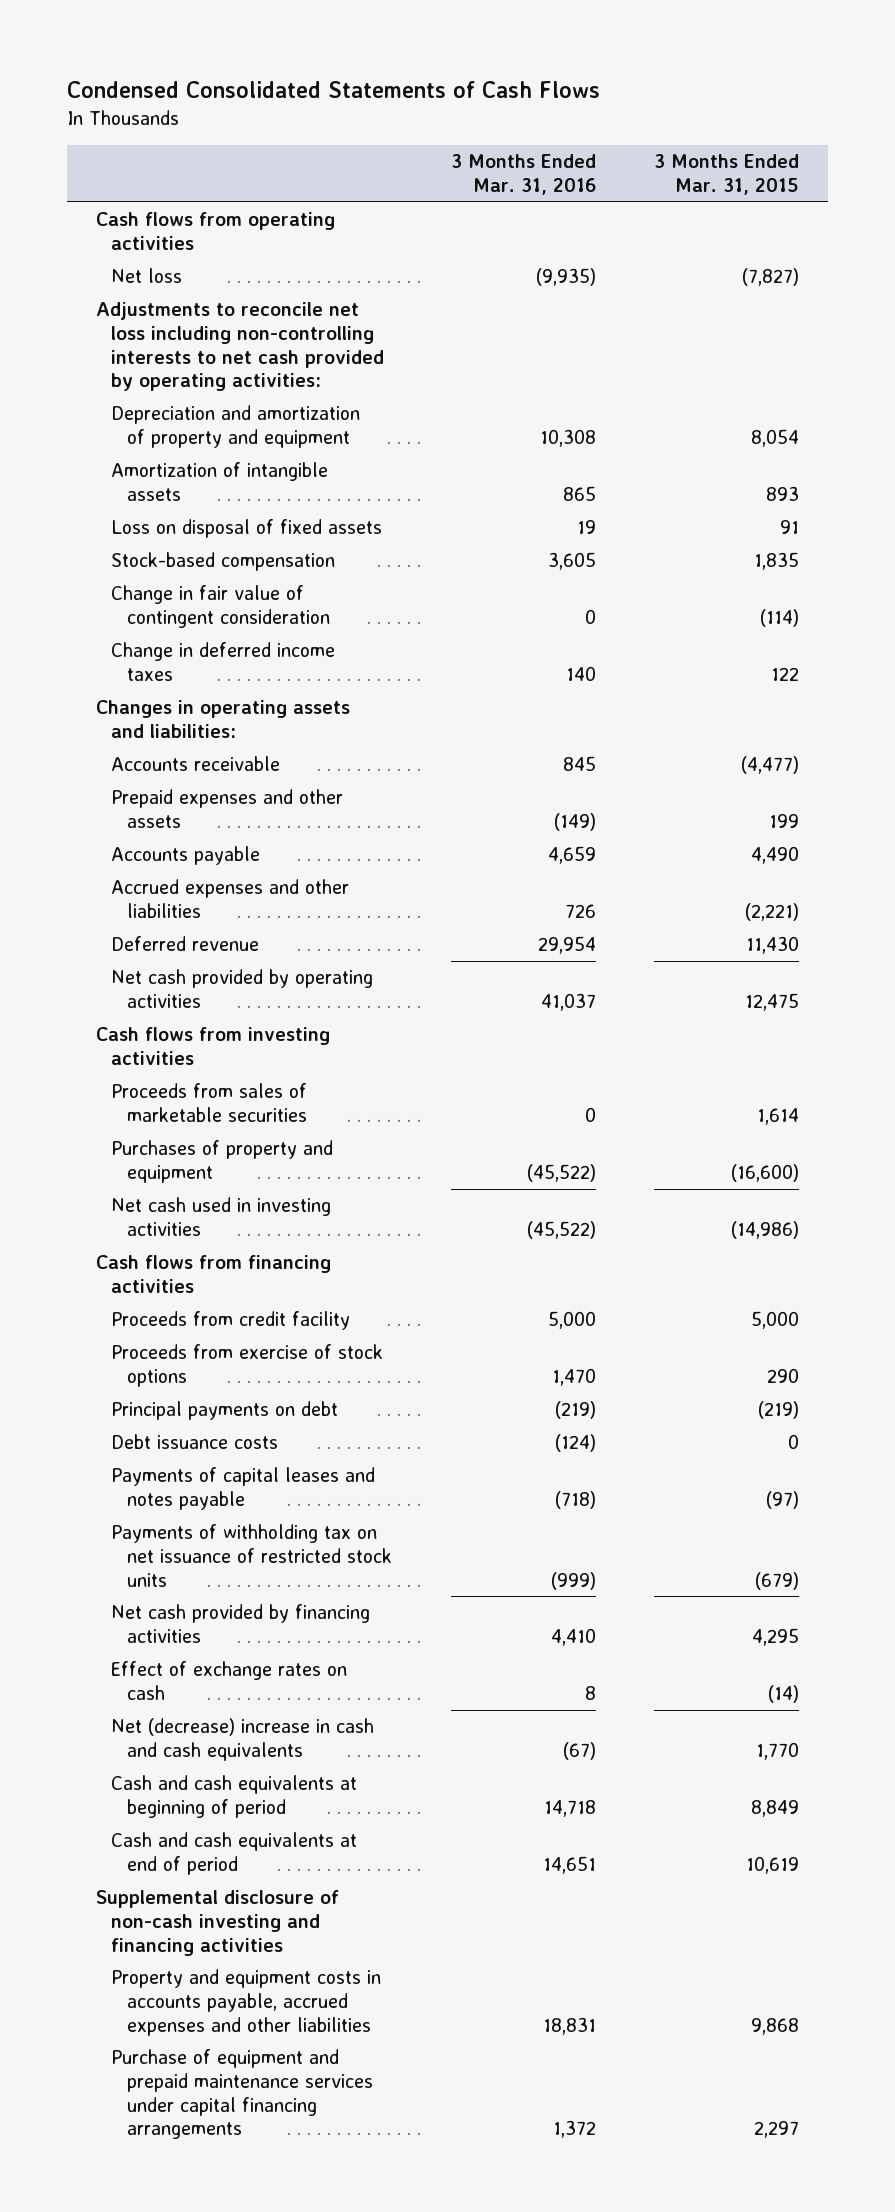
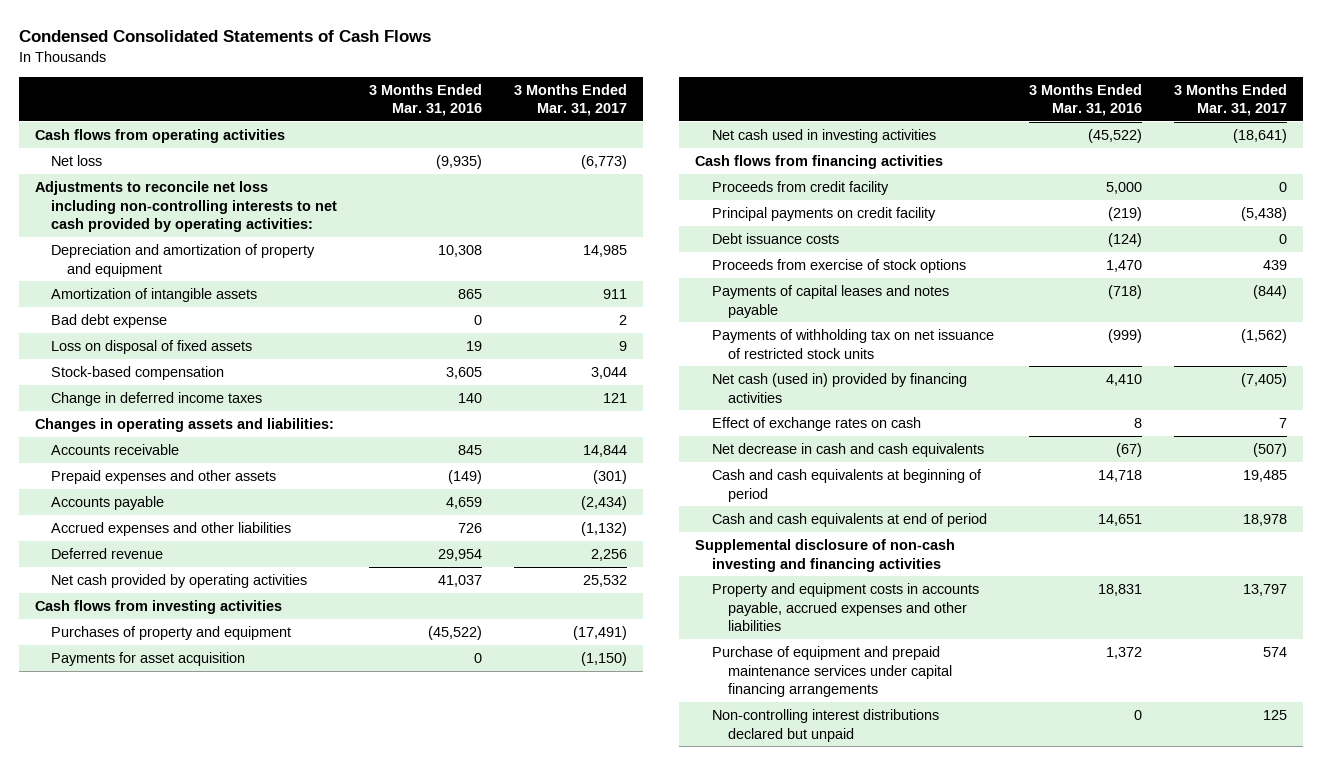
[654,154,800,196] 3 Months Ended Mar. 31, 2015 -> none
none -> [513,83,627,117] 3 Months Ended Mar. 31, 2017
none -> [51,313,168,328] Bad debt expense
[111,585,330,629] Change in fair value of contingent consideration -> none
[111,1083,308,1123] Proceeds from sales of marketable securities -> none
none -> [51,651,246,666] Payments for asset acquisition
[111,1401,339,1421] Principal payments on debt -> [711,206,936,221] Principal payments on credit facility
[111,1344,384,1388] Proceeds from exercise of stock options -> [711,258,966,273] Proceeds from exercise of stock options
[111,1604,371,1644] Net cash provided by financing activities -> [711,372,967,403] Net cash (used in) provided by financing activities
[111,1718,375,1762] Net (decrease) increase in cash and cash equivalents -> [711,442,984,457] Net decrease in cash and cash equivalents
none -> [711,708,939,742] Non-controlling interest distributions declared but unpaid

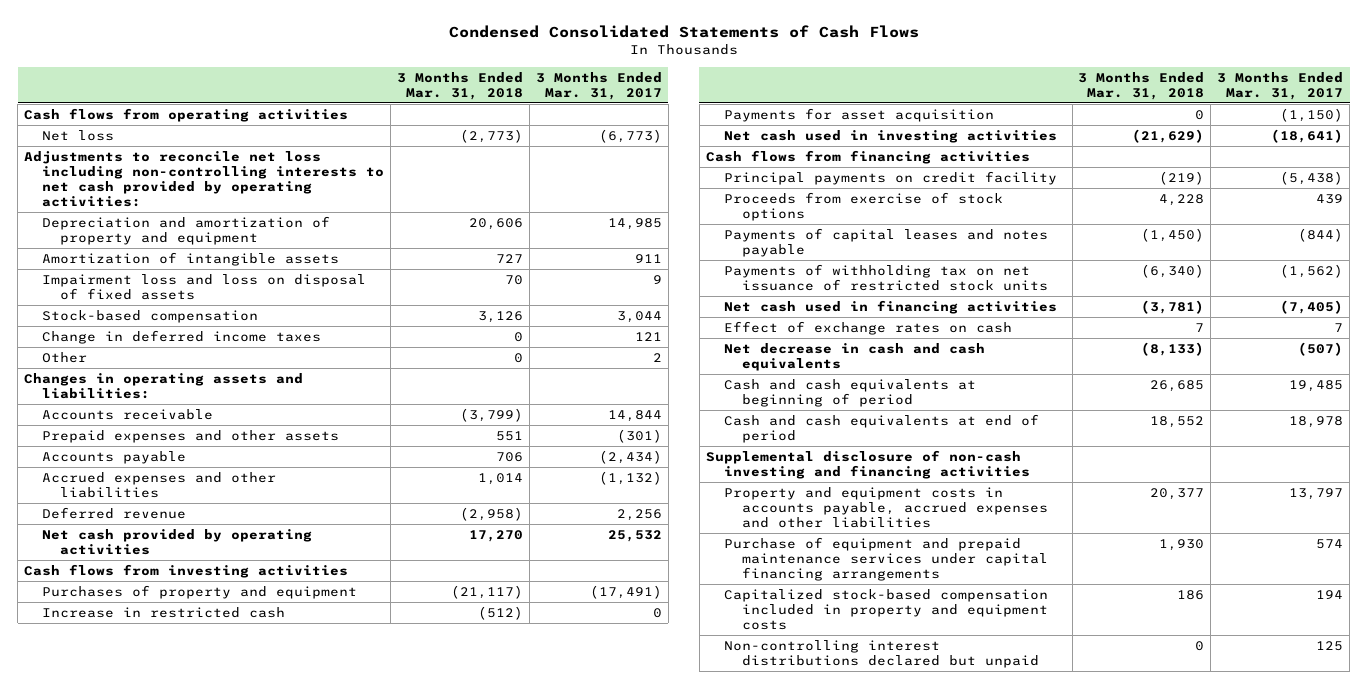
[368,83,482,117] 3 Months Ended Mar. 31, 2016 -> none
none -> [396,71,523,100] 3 Months Ended Mar. 31, 2018
[51,313,168,328] Bad debt expense -> none
[51,339,253,354] Loss on disposal of fixed assets -> [42,273,367,300] Impairment loss and loss on disposal of fixed assets
none -> [42,351,88,363] Other
none -> [42,606,286,618] Increase in restricted cash
[711,180,889,195] Proceeds from credit facility -> none
[711,232,839,244] Debt issuance costs -> none
[711,372,967,403] Net cash (used in) provided by financing activities -> [723,299,1057,314] Net cash used in financing activities
none -> [723,588,1048,630] Capitalized stock-based compensation included in property and equipment costs

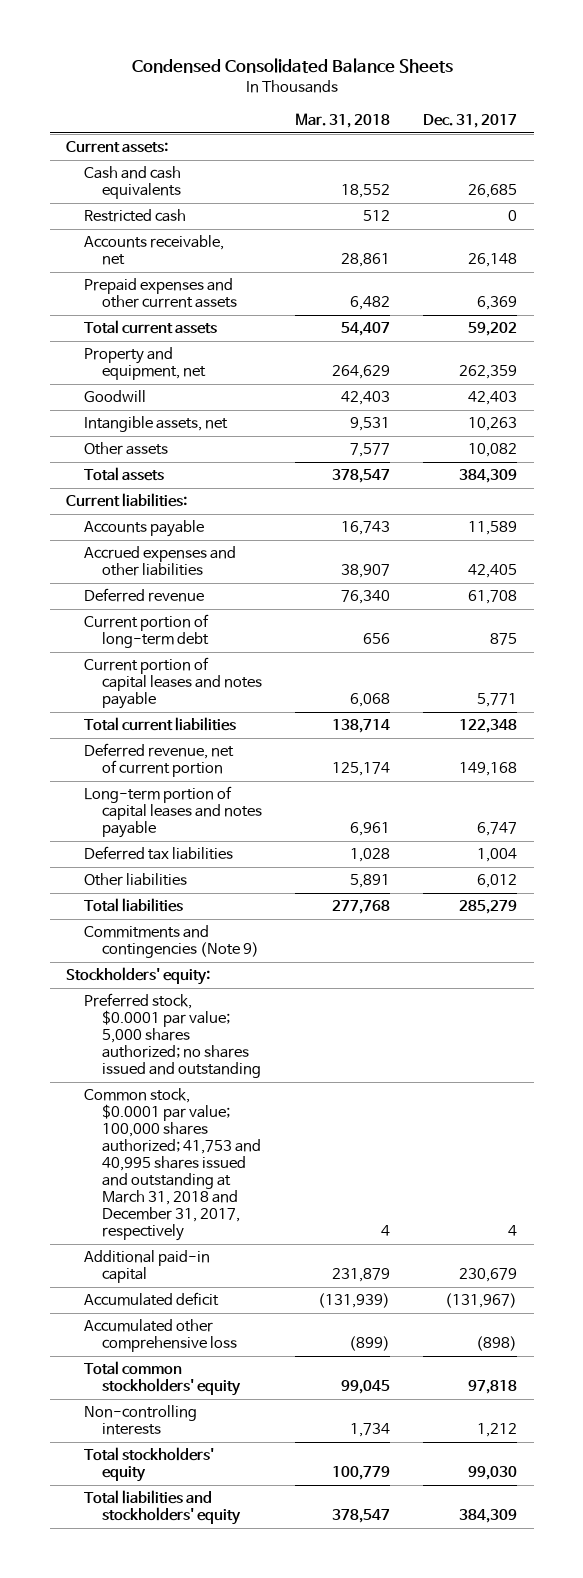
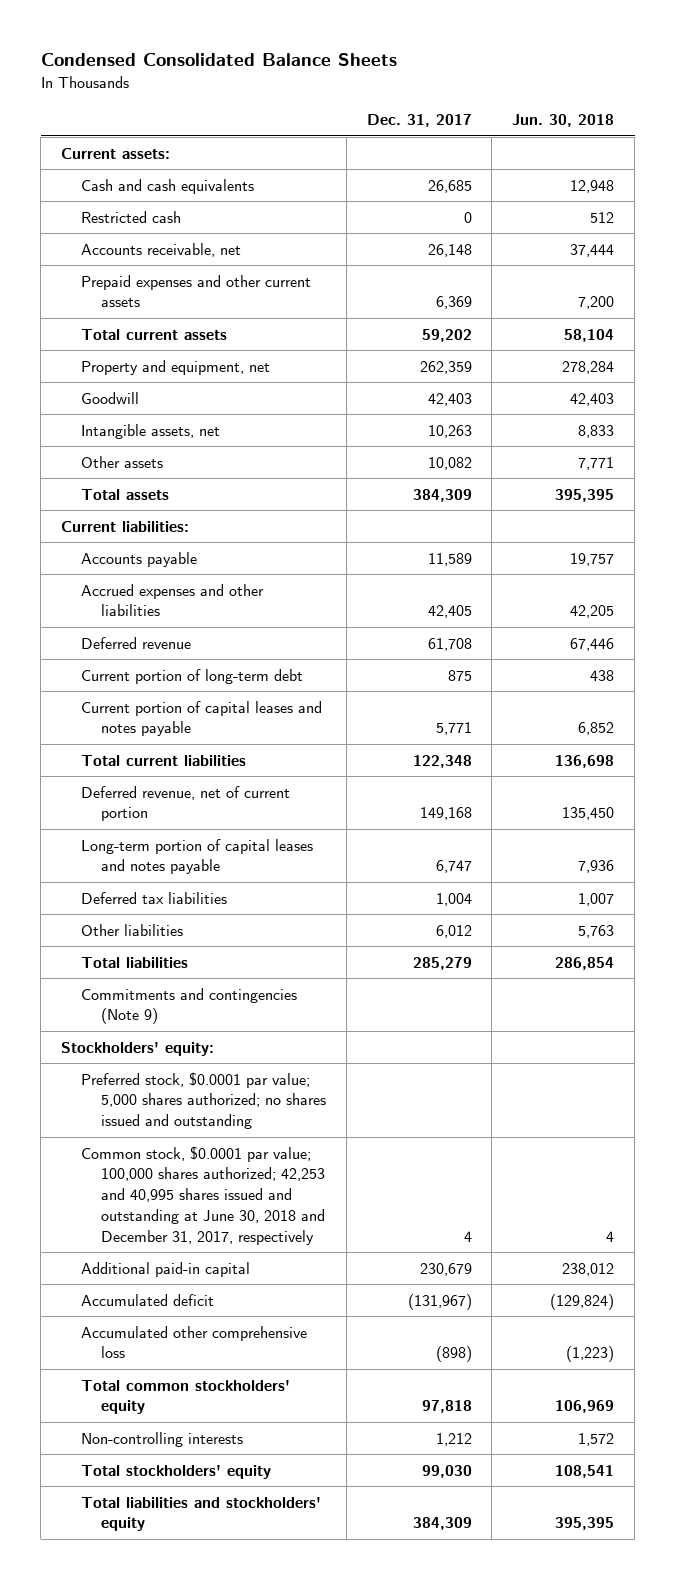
[295,112,391,128] Mar. 31, 2018 -> none
none -> [512,114,615,128] Jun. 30, 2018
[84,1088,262,1242] Common stock, $0.0001 par value; 100,000 shares authorized; 41,753 and 40,995 shares issued and outstanding at March 31, 2018 and December 31, 2017, respectively -> [80,1145,325,1246] Common stock, $0.0001 par value; 100,000 shares authorized; 42,253 and 40,995 shares issued and outstanding at June 30, 2018 and December 31, 2017, respectively

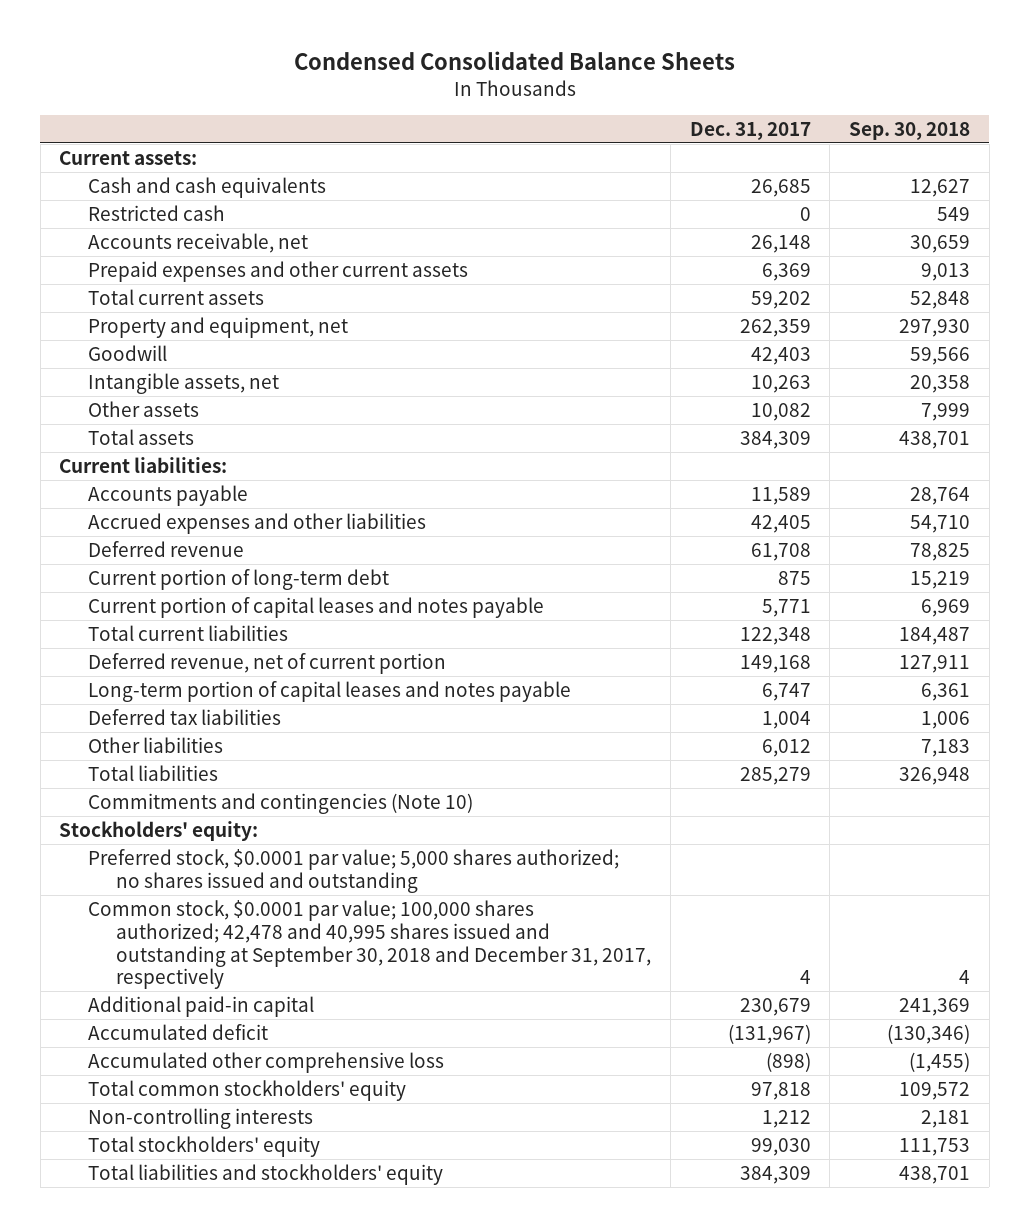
[512,114,615,128] Jun. 30, 2018 -> none
none -> [849,121,971,140] Sep. 30, 2018
[80,987,297,1025] Commitments and contingencies (Note 9) -> [87,792,473,814] Commitments and contingencies (Note 10)
[80,1145,325,1246] Common stock, $0.0001 par value; 100,000 shares authorized; 42,253 and 40,995 shares issued and outstanding at June 30, 2018 and December 31, 2017, respectively -> [87,899,652,990] Common stock, $0.0001 par value; 100,000 shares authorized; 42,478 and 40,995 shares issued and outstanding at September 30, 2018 and December 31, 2017, respectively

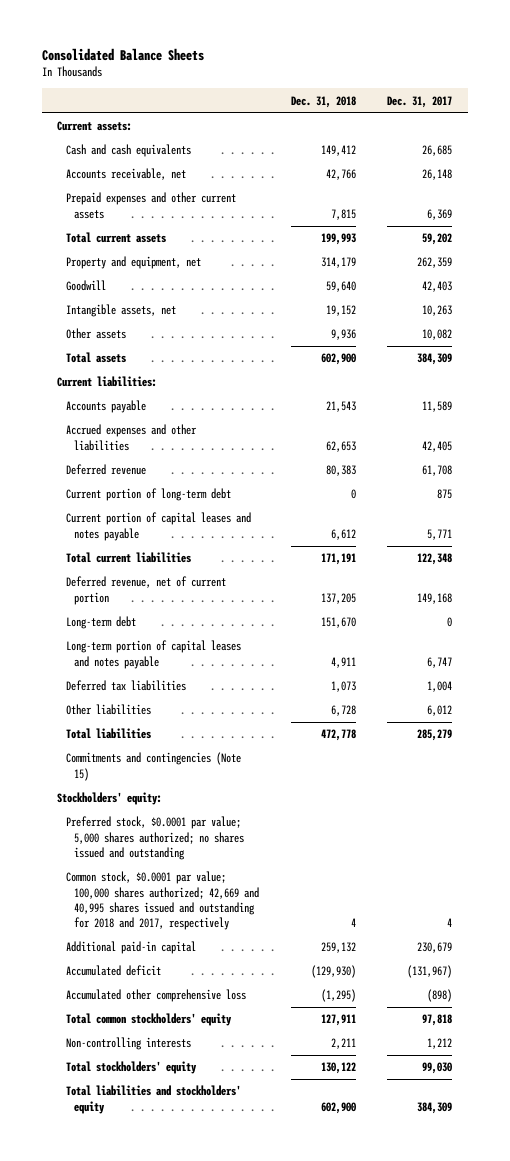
[293,50,735,70] Condensed Consolidated Balance Sheets -> [41,48,204,62] Consolidated Balance Sheets
[849,121,971,140] Sep. 30, 2018 -> none
none -> [290,95,356,108] Dec. 31, 2018
[87,204,225,221] Restricted cash -> none
none -> [65,616,136,630] Long-term debt
[87,792,473,814] Commitments and contingencies (Note 10) -> [65,752,241,781] Commitments and contingencies (Note 15)
[87,899,652,990] Common stock, $0.0001 par value; 100,000 shares authorized; 42,478 and 40,995 shares issued and outstanding at September 30, 2018 and December 31, 2017, respectively -> [65,871,260,931] Common stock, $0.0001 par value; 100,000 shares authorized; 42,669 and 40,995 shares issued and outstanding for 2018 and 2017, respectively

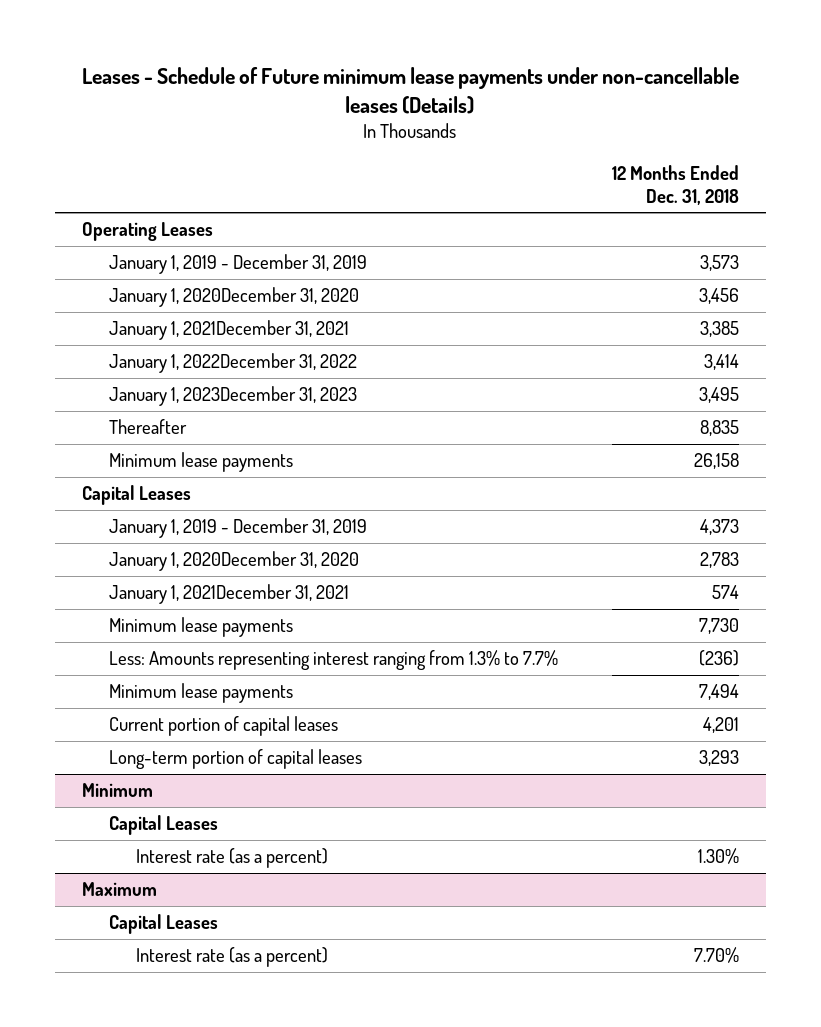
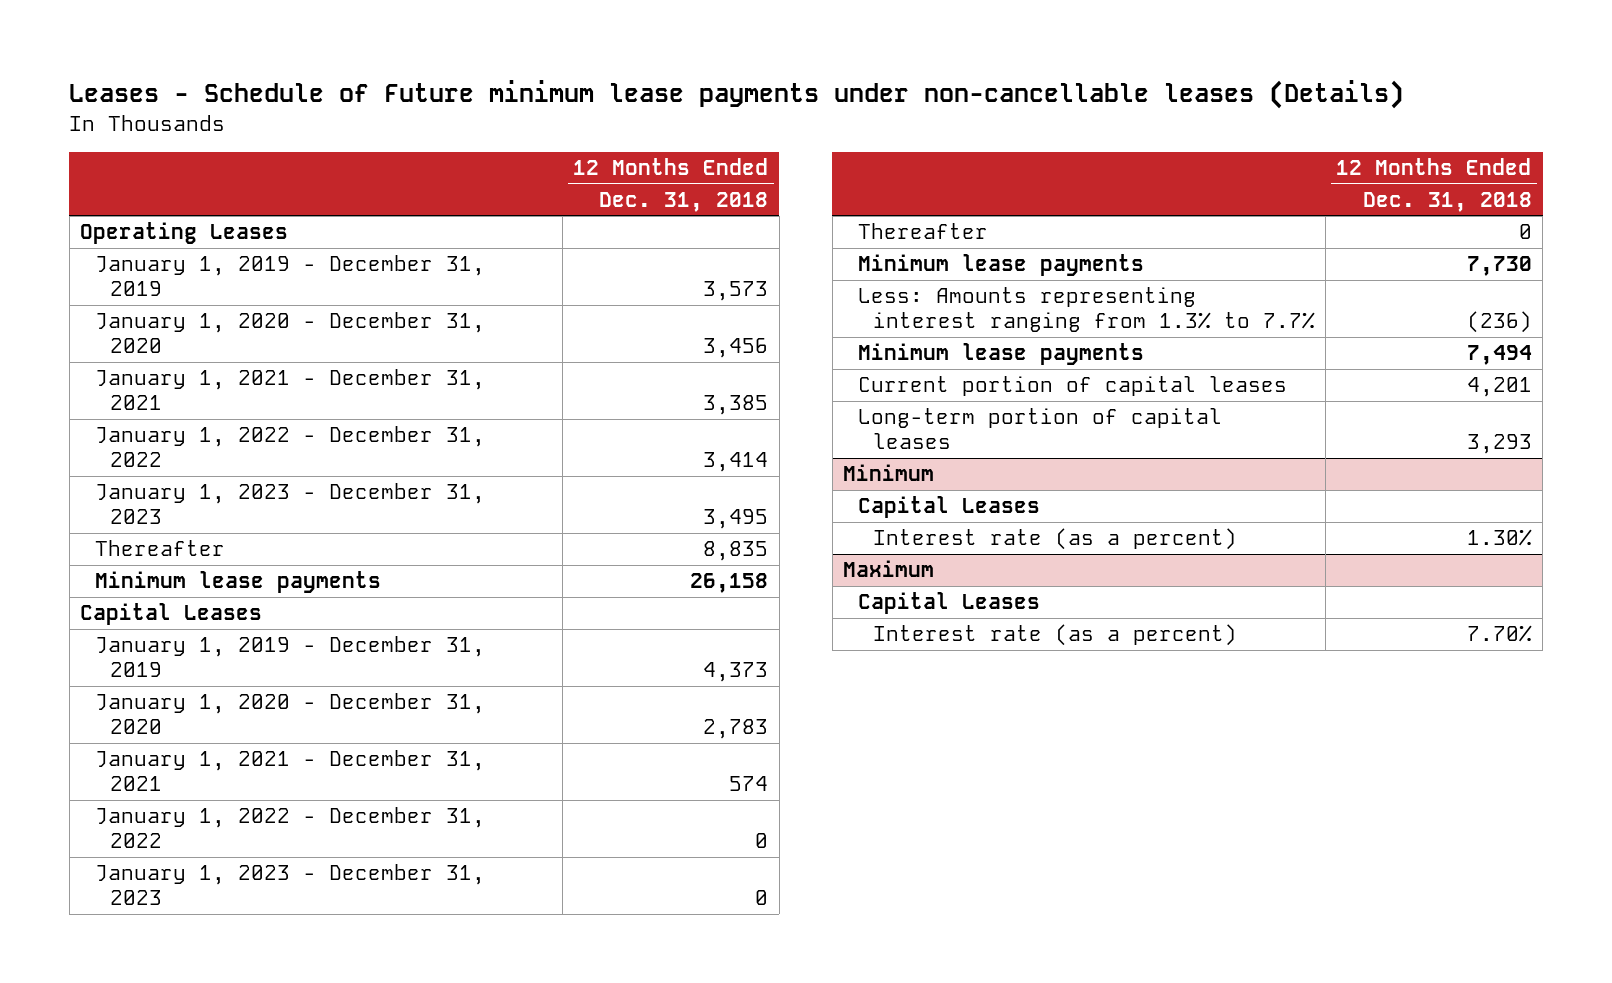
[108,287,359,308] January 1, 2020December 31, 2020 -> [94,312,485,354] January 1, 2020 - December 31, 2020
[108,320,349,341] January 1, 2021December 31, 2021 -> [94,369,485,411] January 1, 2021 - December 31, 2021
[108,353,357,374] January 1, 2022December 31, 2022 -> [94,426,485,468] January 1, 2022 - December 31, 2022
[108,386,357,407] January 1, 2023December 31, 2023 -> [94,483,485,525] January 1, 2023 - December 31, 2023
[108,551,359,572] January 1, 2020December 31, 2020 -> [94,693,485,735] January 1, 2020 - December 31, 2020
[108,584,349,605] January 1, 2021December 31, 2021 -> [94,750,485,792] January 1, 2021 - December 31, 2021
none -> [94,807,485,849] January 1, 2022 - December 31, 2022
none -> [94,864,485,906] January 1, 2023 - December 31, 2023
none -> [858,223,989,240] Thereafter

